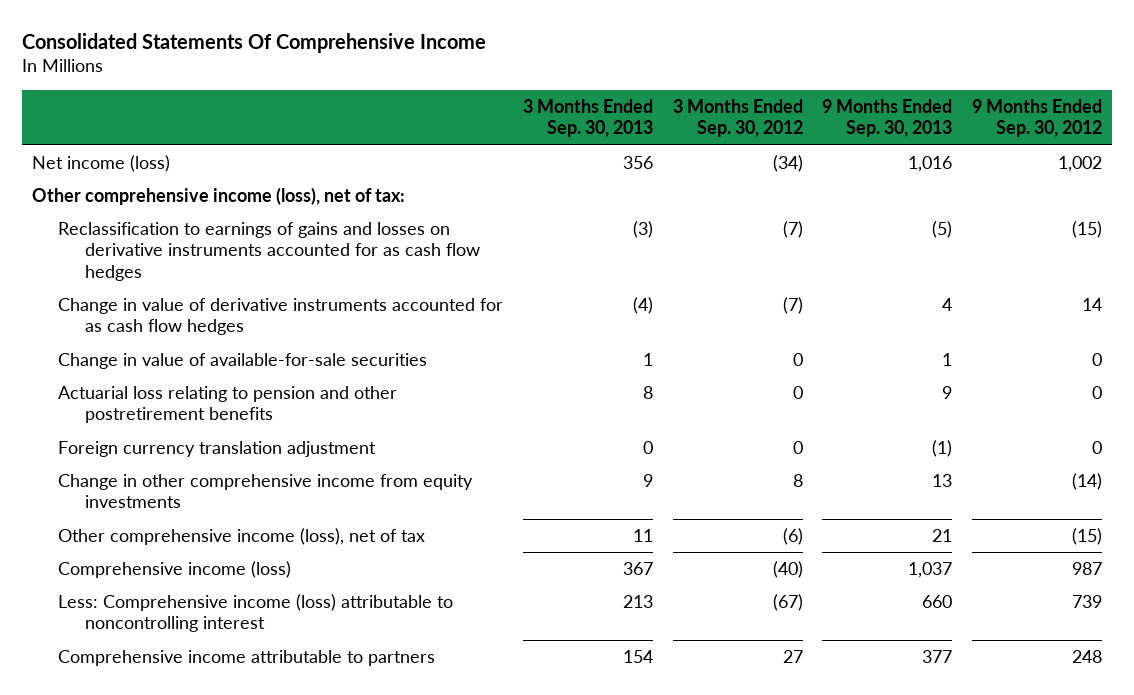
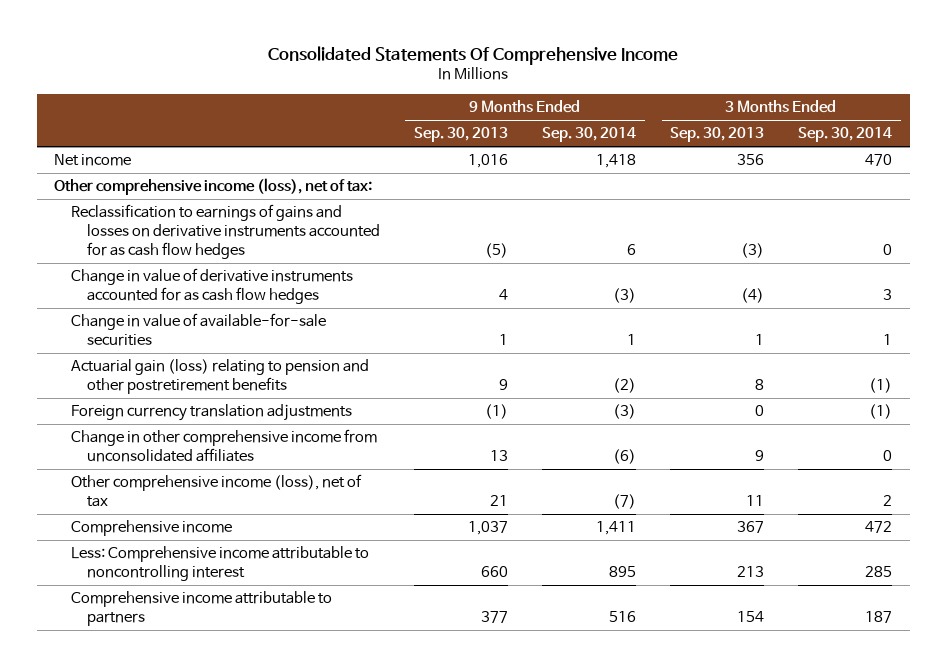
[672,98,803,138] 3 Months Ended Sep. 30, 2012 -> none
[972,98,1103,138] 9 Months Ended Sep. 30, 2012 -> none
none -> [542,127,637,143] Sep. 30, 2014
none -> [798,127,893,143] Sep. 30, 2014
[31,154,170,172] Net income (loss) -> [54,154,132,167] Net income
[58,385,398,424] Actuarial loss relating to pension and other postretirement benefits -> [70,359,369,395] Actuarial gain (loss) relating to pension and other postretirement benefits
[58,440,377,457] Foreign currency translation adjustment -> [70,404,352,422] Foreign currency translation adjustments
[58,473,474,509] Change in other comprehensive income from equity investments -> [70,429,377,463] Change in other comprehensive income from unconsolidated affiliates
[58,560,292,578] Comprehensive income (loss) -> [70,520,232,537] Comprehensive income
[58,593,454,633] Less: Comprehensive income (loss) attributable to noncontrolling interest -> [70,546,369,582] Less: Comprehensive income attributable to noncontrolling interest

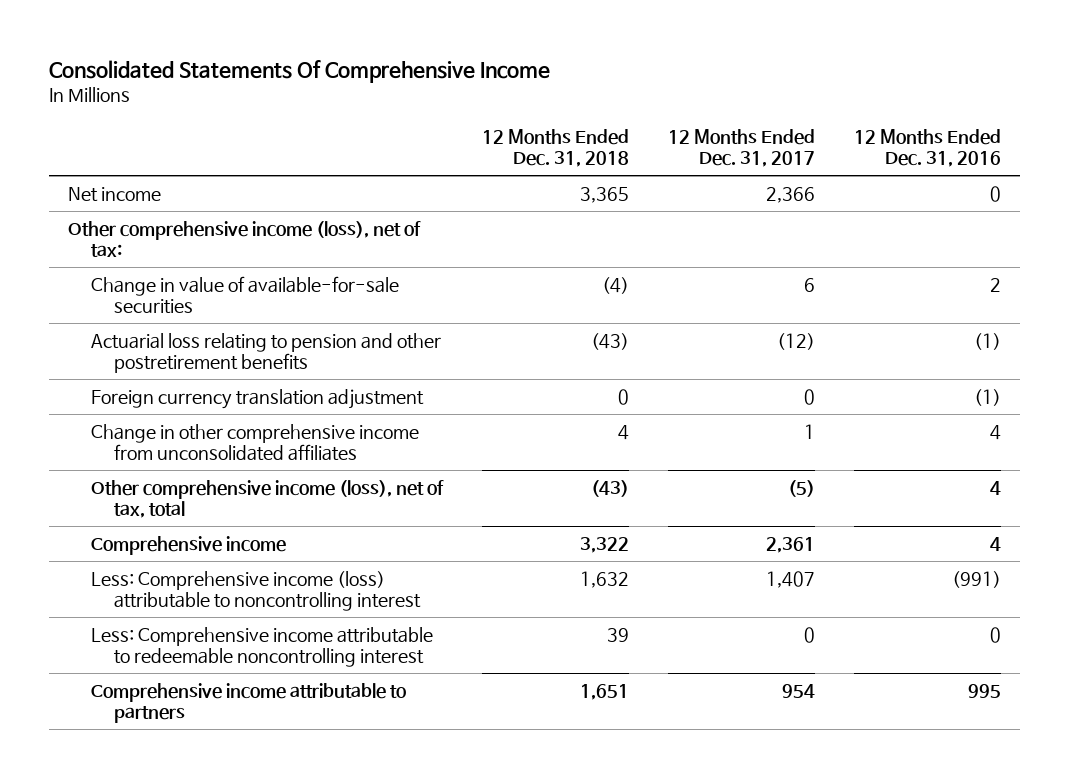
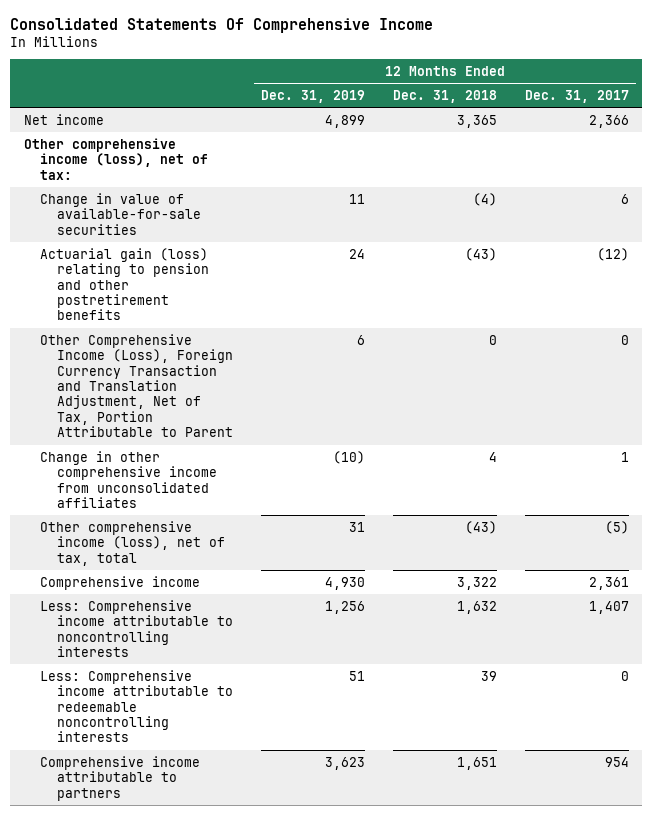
[853,128,1001,167] 12 Months Ended Dec. 31, 2016 -> none
none -> [260,89,365,103] Dec. 31, 2019
[91,332,442,374] Actuarial loss relating to pension and other postretirement benefits -> [40,247,209,321] Actuarial gain (loss) relating to pension and other postretirement benefits
[91,388,425,409] Foreign currency translation adjustment -> [40,333,233,438] Other Comprehensive Income (Loss), Foreign Currency Transaction and Translation Adjustment, Net of Tax, Portion Attributable to Parent
[91,570,422,612] Less: Comprehensive income (loss) attributable to noncontrolling interest -> [40,599,233,658] Less: Comprehensive income attributable to noncontrolling interests
[91,626,434,668] Less: Comprehensive income attributable to redeemable noncontrolling interest -> [40,669,233,743] Less: Comprehensive income attributable to redeemable noncontrolling interests

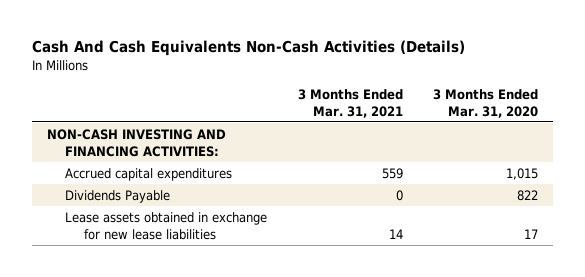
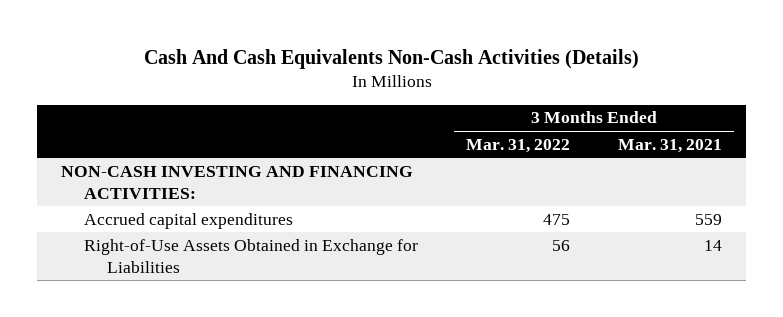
[433,88,539,118] 3 Months Ended Mar. 31, 2020 -> none
none -> [466,138,571,153] Mar. 31, 2022
[65,189,171,203] Dividends Payable -> none
[65,211,268,240] Lease assets obtained in exchange for new lease liabilities -> [83,238,418,273] Right-of-Use Assets Obtained in Exchange for Liabilities

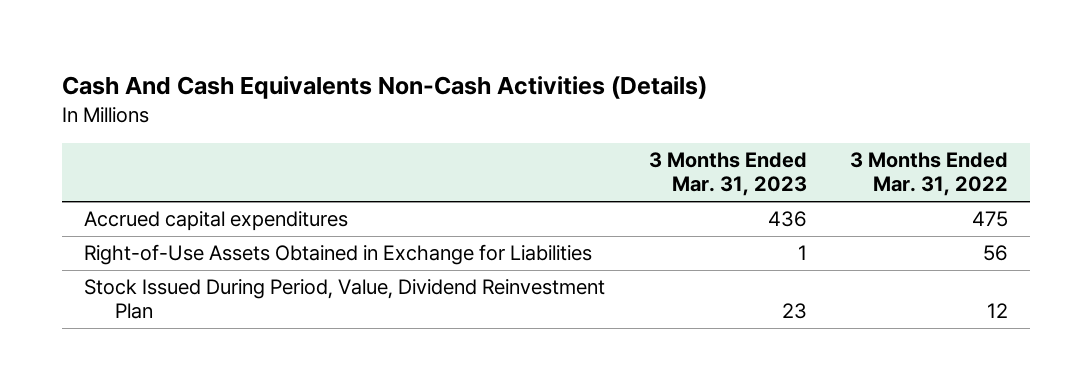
[618,138,723,153] Mar. 31, 2021 -> none
none -> [648,152,807,197] 3 Months Ended Mar. 31, 2023
[61,165,414,199] NON-CASH INVESTING AND FINANCING ACTIVITIES: -> none
none -> [84,279,606,320] Stock Issued During Period, Value, Dividend Reinvestment Plan

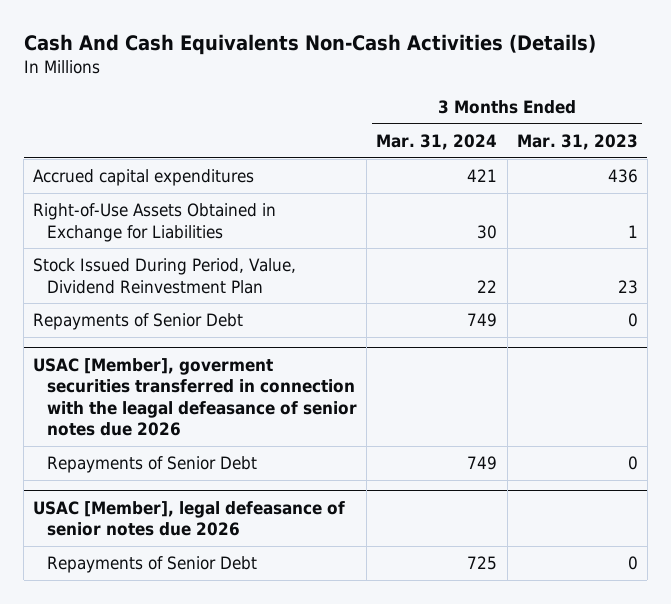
[850,152,1009,197] 3 Months Ended Mar. 31, 2022 -> none
none -> [376,133,498,150] Mar. 31, 2024
none -> [33,313,244,331] Repayments of Senior Debt
none -> [33,357,358,437] USAC [Member], goverment securities transferred in connection with the leagal defeasance of senior notes due 2026
none -> [47,456,258,474] Repayments of Senior Debt
none -> [33,500,346,537] USAC [Member], legal defeasance of senior notes due 2026
none -> [47,556,258,574] Repayments of Senior Debt

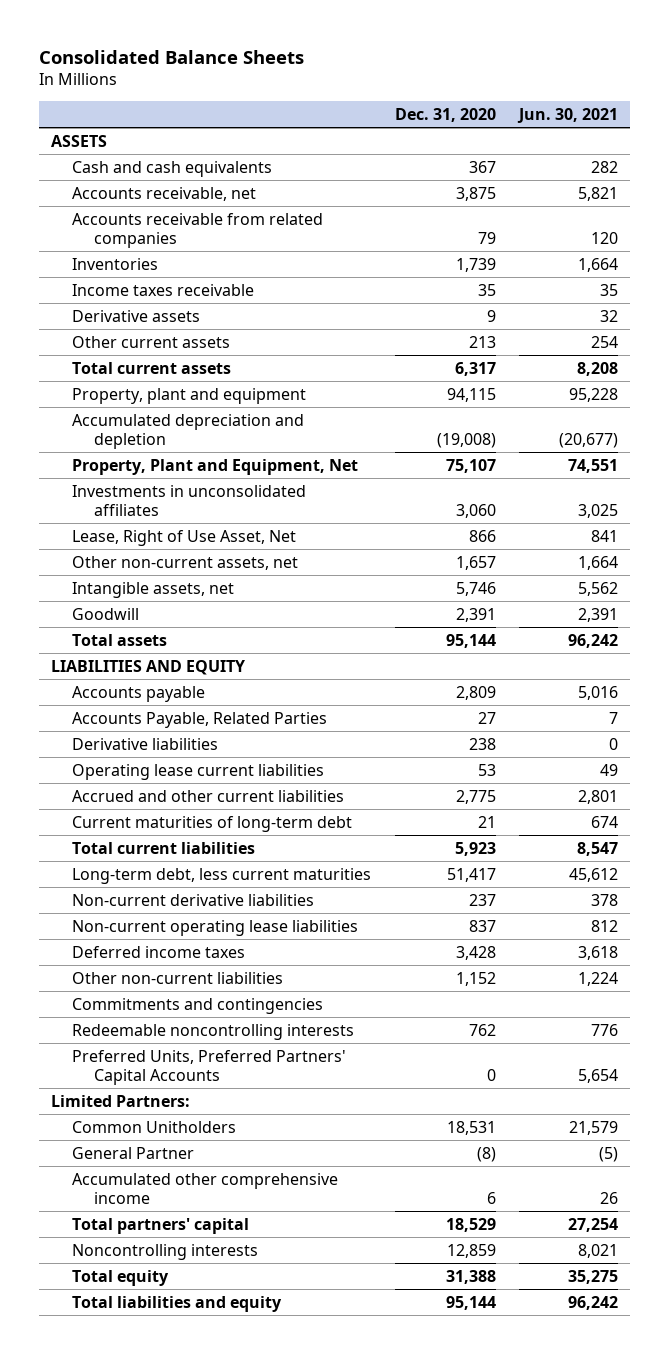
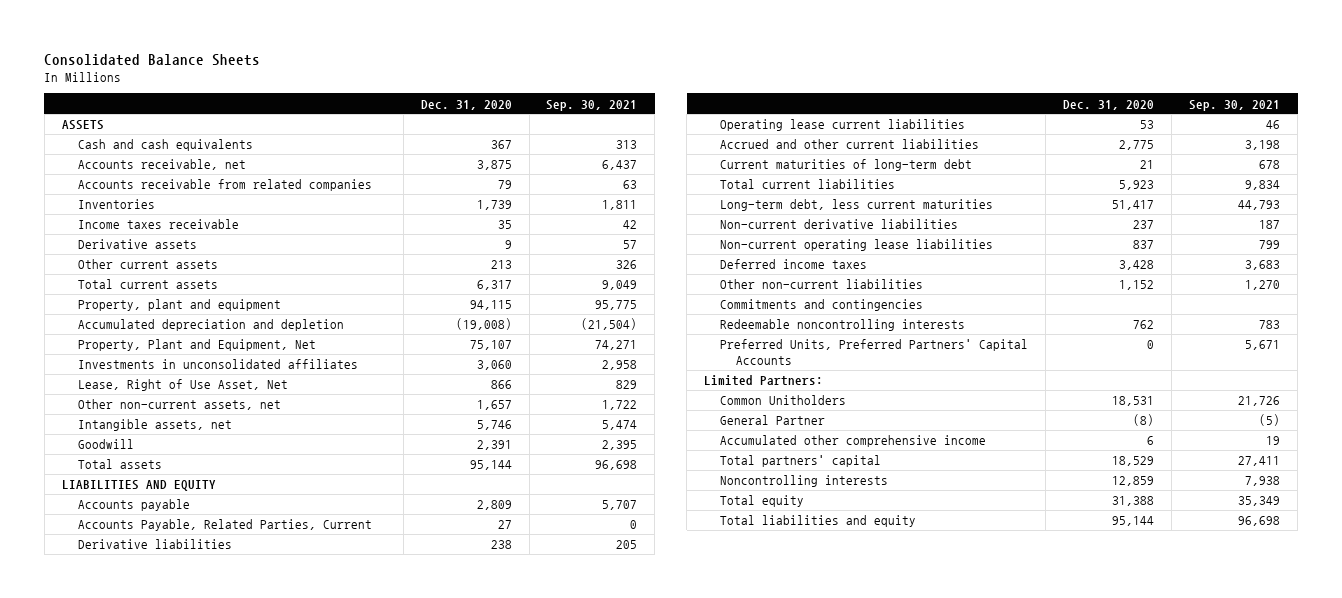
[517,107,619,123] Jun. 30, 2021 -> none
none -> [546,99,638,111] Sep. 30, 2021
[72,711,328,728] Accounts Payable, Related Parties -> [77,519,372,532] Accounts Payable, Related Parties, Current

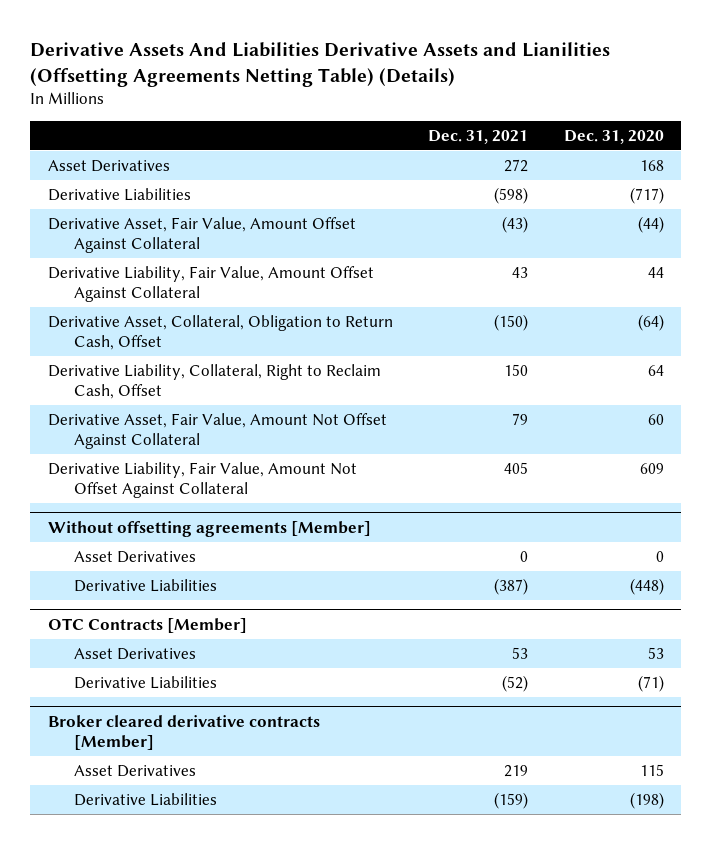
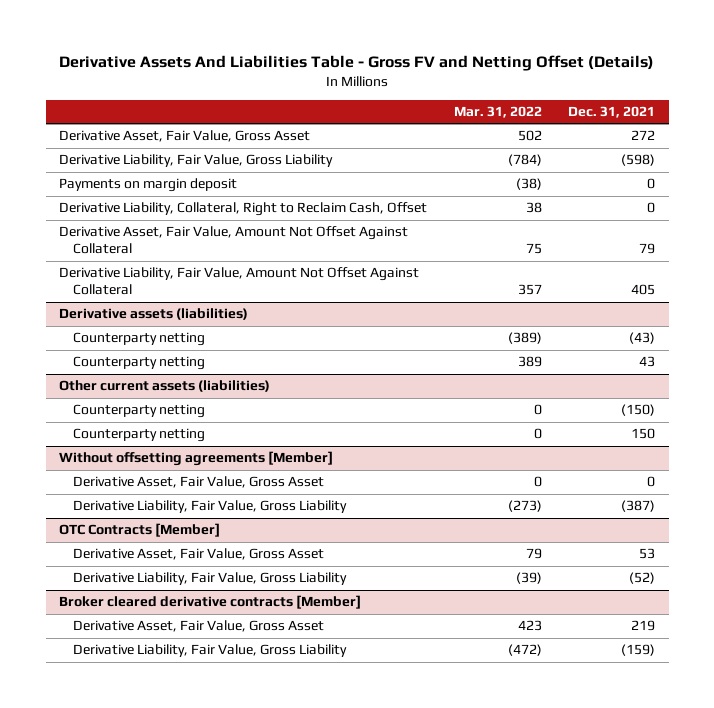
[29,41,610,87] Derivative Assets And Liabilities Derivative Assets and Lianilities (Offsetting Agreements Netting Table) (Details) -> [59,55,655,72] Derivative Assets And Liabilities Table - Gross FV and Netting Offset (Details)
[563,129,664,144] Dec. 31, 2020 -> none
none -> [453,105,542,118] Mar. 31, 2022
[47,216,356,253] Derivative Asset, Fair Value, Amount Offset Against Collateral -> none
[47,265,374,302] Derivative Liability, Fair Value, Amount Offset Against Collateral -> none
[47,314,393,350] Derivative Asset, Collateral, Obligation to Return Cash, Offset -> none
[47,159,170,172] Asset Derivatives -> [59,130,311,143] Derivative Asset, Fair Value, Gross Asset
[47,187,191,201] Derivative Liabilities -> [59,154,334,168] Derivative Liability, Fair Value, Gross Liability
none -> [59,178,238,193] Payments on margin deposit
[504,363,529,376] 150 -> [647,202,656,214] 0
none -> [59,308,249,321] Derivative assets (liabilities)
none -> [72,332,205,347] Counterparty netting
none -> [72,356,205,371] Counterparty netting
none -> [59,380,271,393] Other current assets (liabilities)
none -> [72,404,205,419] Counterparty netting
none -> [72,428,205,443] Counterparty netting
[73,550,196,563] Asset Derivatives -> [72,476,324,489] Derivative Asset, Fair Value, Gross Asset
[73,578,217,592] Derivative Liabilities -> [72,500,347,514] Derivative Liability, Fair Value, Gross Liability
[73,647,196,660] Asset Derivatives -> [72,548,324,561] Derivative Asset, Fair Value, Gross Asset
[73,675,217,689] Derivative Liabilities -> [72,572,347,586] Derivative Liability, Fair Value, Gross Liability
[73,764,196,777] Asset Derivatives -> [72,620,324,633] Derivative Asset, Fair Value, Gross Asset
[73,792,217,806] Derivative Liabilities -> [72,644,347,658] Derivative Liability, Fair Value, Gross Liability

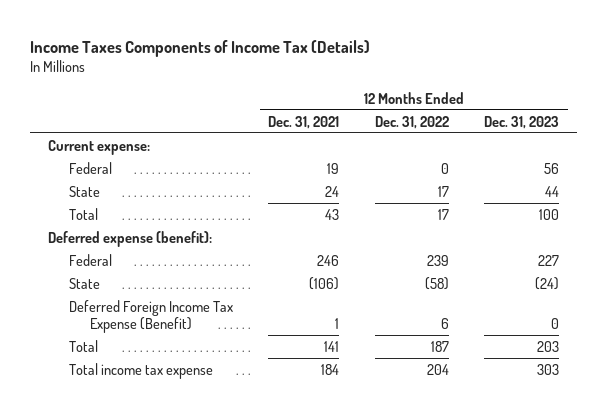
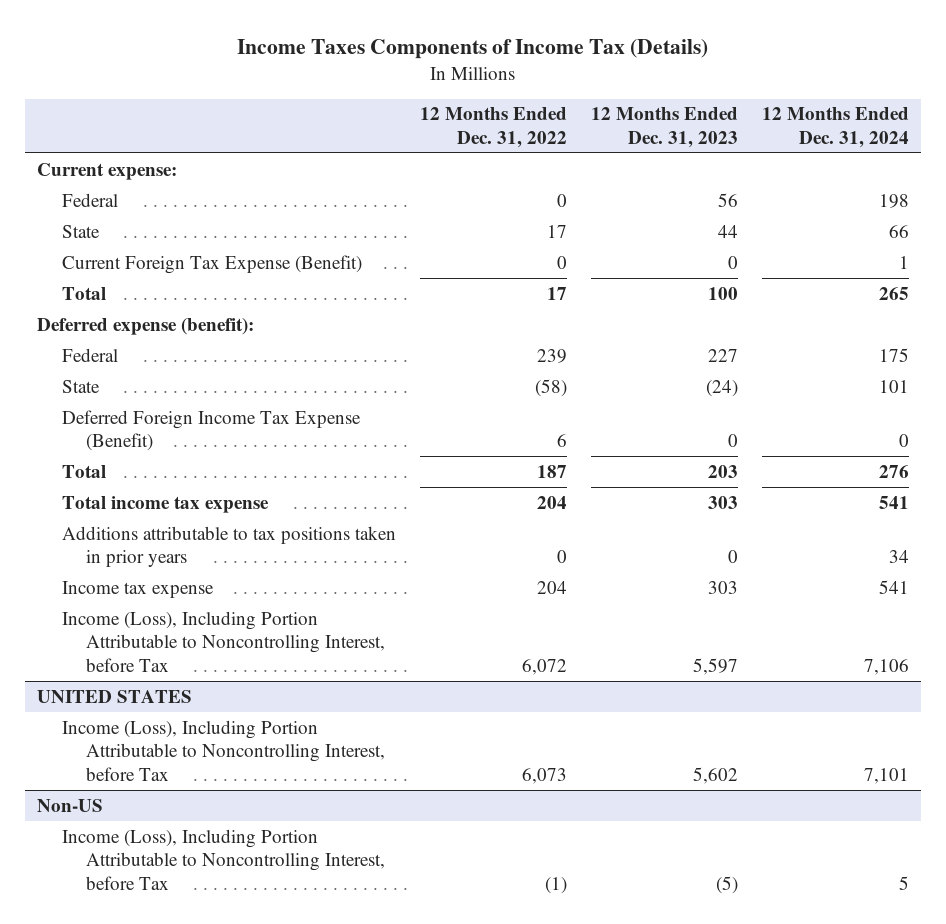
[268,115,340,129] Dec. 31, 2021 -> none
none -> [761,107,909,148] 12 Months Ended Dec. 31, 2024
none -> [61,254,362,274] Current Foreign Tax Expense (Benefit)
none -> [61,525,396,568] Additions attributable to tax positions taken in prior years
none -> [61,580,214,598] Income tax expense
none -> [61,610,386,672] Income (Loss), Including Portion Attributable to Noncontrolling Interest, before Tax
none -> [37,689,193,703] UNITED STATES
none -> [61,719,386,781] Income (Loss), Including Portion Attributable to Noncontrolling Interest, before Tax
none -> [37,798,104,812] Non-US
none -> [61,828,386,890] Income (Loss), Including Portion Attributable to Noncontrolling Interest, before Tax

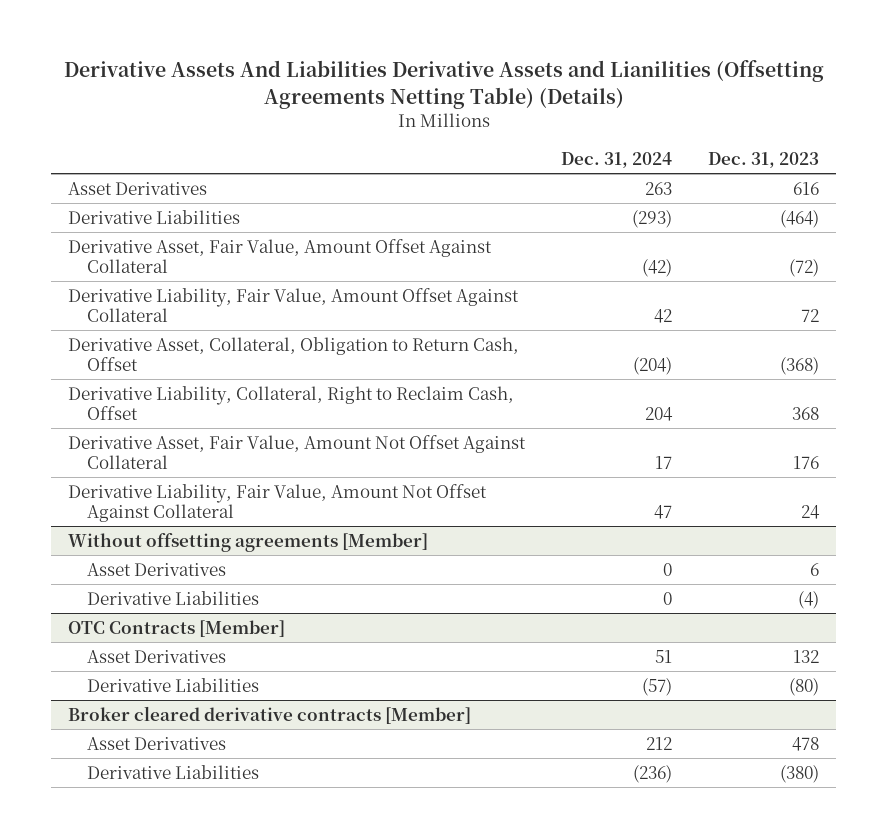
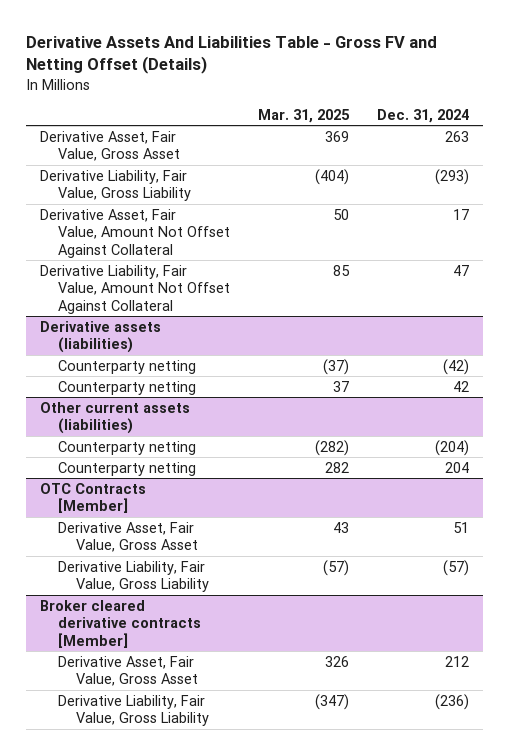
[63,60,824,109] Derivative Assets And Liabilities Derivative Assets and Lianilities (Offsetting Agreements Netting Table) (Details) -> [25,36,437,75] Derivative Assets And Liabilities Table - Gross FV and Netting Offset (Details)
[707,151,819,168] Dec. 31, 2023 -> none
none -> [257,108,350,123] Mar. 31, 2025
[68,238,493,273] Derivative Asset, Fair Value, Amount Offset Against Collateral -> none
[68,287,520,322] Derivative Liability, Fair Value, Amount Offset Against Collateral -> none
[68,336,520,371] Derivative Asset, Collateral, Obligation to Return Cash, Offset -> none
[68,385,515,420] Derivative Liability, Collateral, Right to Reclaim Cash, Offset -> none
[68,181,208,195] Asset Derivatives -> [39,130,180,162] Derivative Asset, Fair Value, Gross Asset
[68,209,241,224] Derivative Liabilities -> [39,169,191,202] Derivative Liability, Fair Value, Gross Liability
[68,532,429,552] Without offsetting agreements [Member] -> none
[86,562,226,576] Asset Derivatives -> none
[86,590,259,605] Derivative Liabilities -> none
none -> [39,320,161,354] Derivative assets (liabilities)
none -> [57,359,196,374] Counterparty netting
none -> [57,380,196,395] Counterparty netting
none -> [39,401,190,435] Other current assets (liabilities)
none -> [57,440,196,455] Counterparty netting
none -> [57,461,196,476] Counterparty netting
[86,649,226,663] Asset Derivatives -> [57,521,199,553] Derivative Asset, Fair Value, Gross Asset
[86,677,259,692] Derivative Liabilities -> [57,560,210,593] Derivative Liability, Fair Value, Gross Liability
[86,736,226,750] Asset Derivatives -> [57,655,199,687] Derivative Asset, Fair Value, Gross Asset
[86,764,259,779] Derivative Liabilities -> [57,694,210,727] Derivative Liability, Fair Value, Gross Liability

